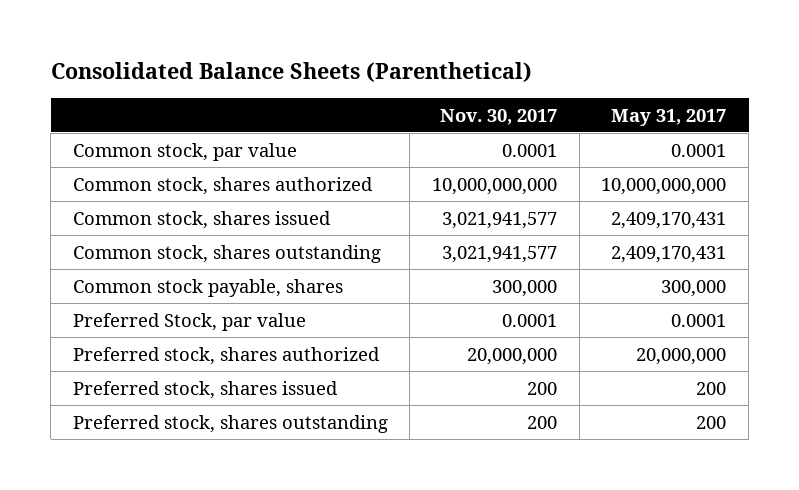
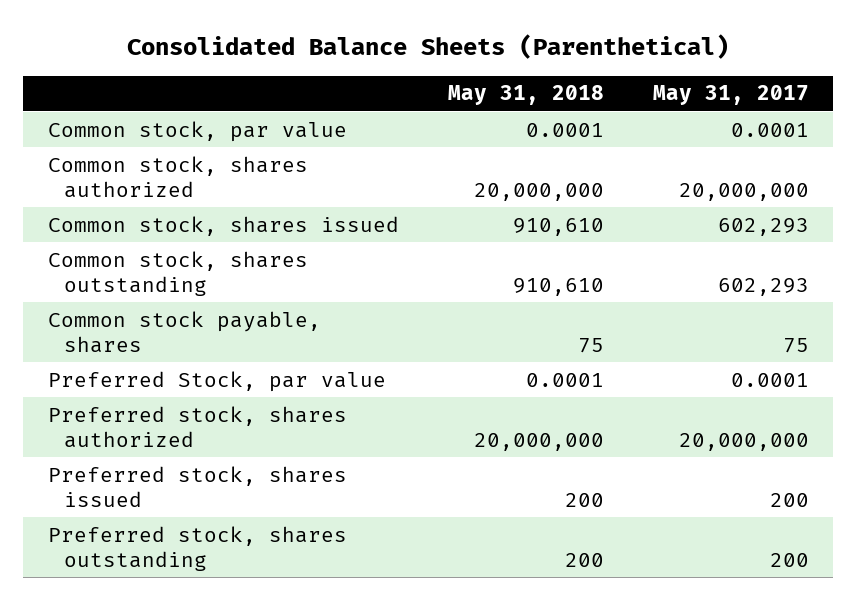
[440,108,558,125] Nov. 30, 2017 -> none
none -> [447,85,604,106] May 31, 2018
[601,177,727,195] 10,000,000,000 -> [678,182,809,201] 20,000,000
[611,211,727,229] 2,409,170,431 -> [717,217,809,236] 602,293
[611,245,727,263] 2,409,170,431 -> [717,277,809,296] 602,293
[661,279,727,297] 300,000 -> [782,337,809,353] 75

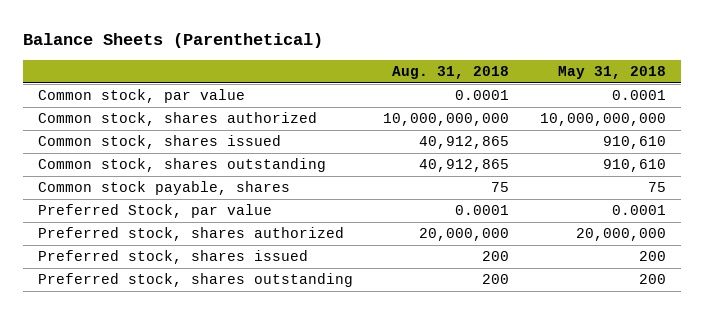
[127,34,730,60] Consolidated Balance Sheets (Parenthetical) -> [22,33,323,49] Balance Sheets (Parenthetical)
[652,85,809,106] May 31, 2017 -> none
none -> [392,66,510,80] Aug. 31, 2018
[473,182,604,201] 20,000,000 -> [539,113,666,127] 10,000,000,000

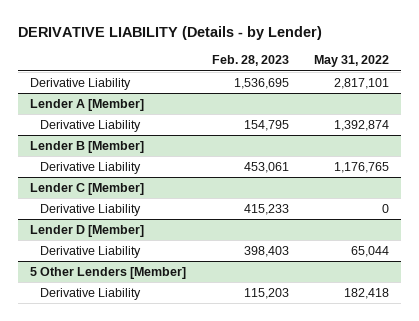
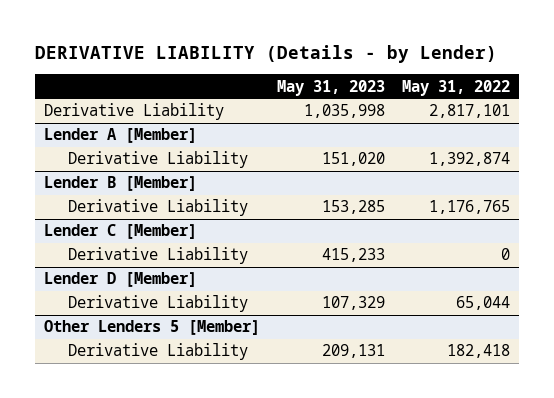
[211,55,289,67] Feb. 28, 2023 -> none
none -> [277,79,386,96] May 31, 2023
[30,266,187,279] 5 Other Lenders [Member] -> [43,320,260,336] Other Lenders 5 [Member]

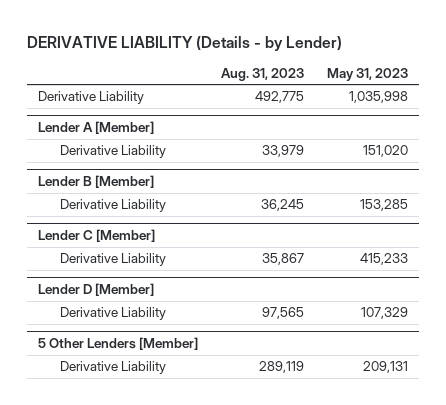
[402,79,511,96] May 31, 2022 -> none
none -> [220,67,304,81] Aug. 31, 2023
[43,320,260,336] Other Lenders 5 [Member] -> [38,337,199,351] 5 Other Lenders [Member]

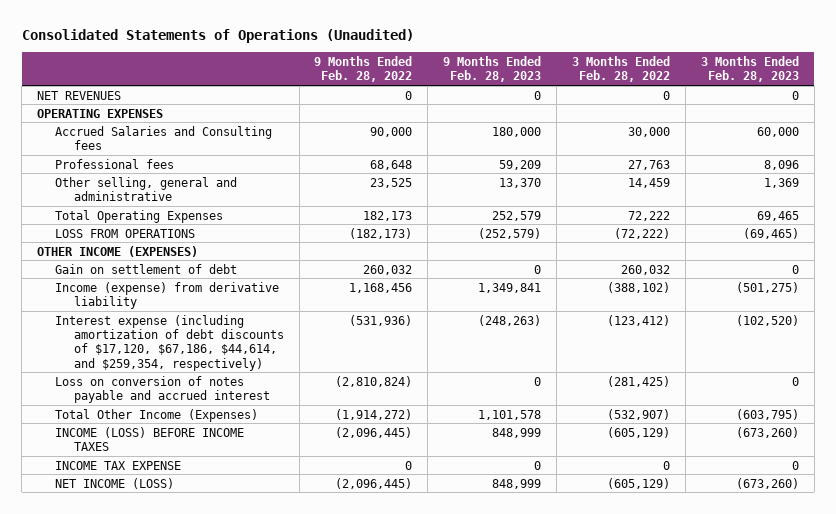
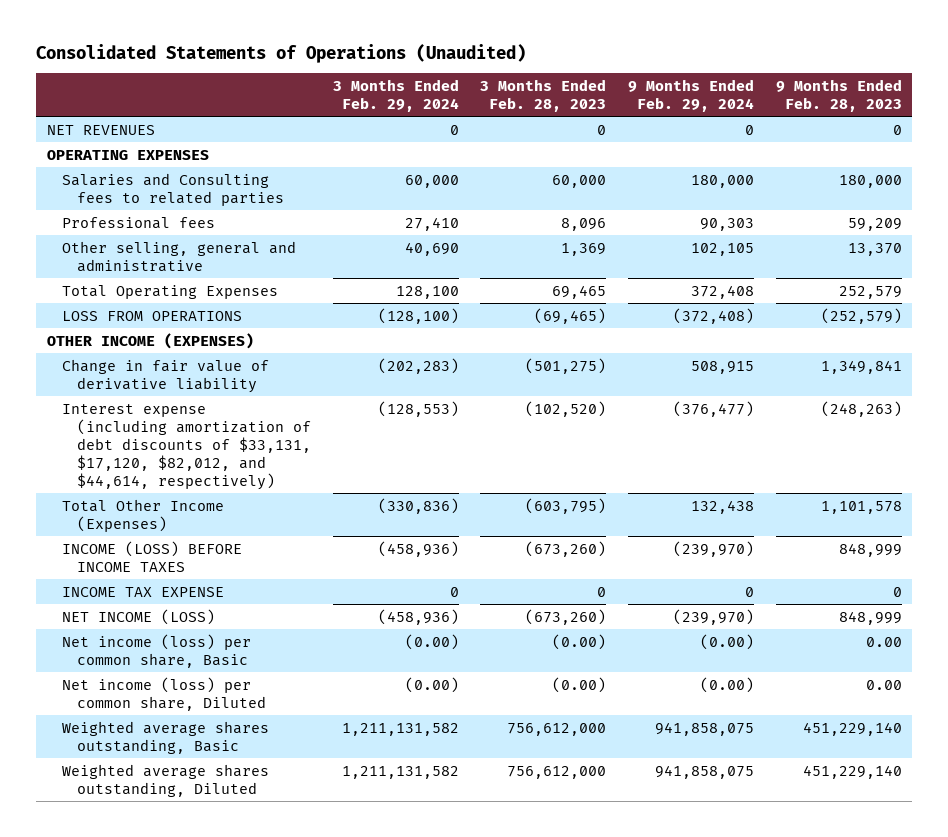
[314,56,413,83] 9 Months Ended Feb. 28, 2022 -> none
[572,56,671,83] 3 Months Ended Feb. 28, 2022 -> none
none -> [332,78,459,112] 3 Months Ended Feb. 29, 2024
none -> [627,78,754,112] 9 Months Ended Feb. 29, 2024
[55,125,273,150] Accrued Salaries and Consulting fees -> [61,172,284,206] Salaries and Consulting fees to related parties
[55,263,238,274] Gain on settlement of debt -> none
[55,375,270,403] Loss on conversion of notes payable and accrued interest -> none
[55,281,280,309] Income (expense) from derivative liability -> [61,358,269,393] Change in fair value of derivative liability
[55,314,284,371] Interest expense (including amortization of debt discounts of $17,120, $67,186, $44,614, and $259,354, respectively) -> [61,403,311,491] Interest expense (including amortization of debt discounts of $33,131, $17,120, $82,012, and $44,614, respectively)
none -> [61,633,251,668] Net income (loss) per common share, Basic
none -> [61,676,266,711] Net income (loss) per common share, Diluted
none -> [61,720,269,754] Weighted average shares outstanding, Basic
none -> [61,763,269,797] Weighted average shares outstanding, Diluted

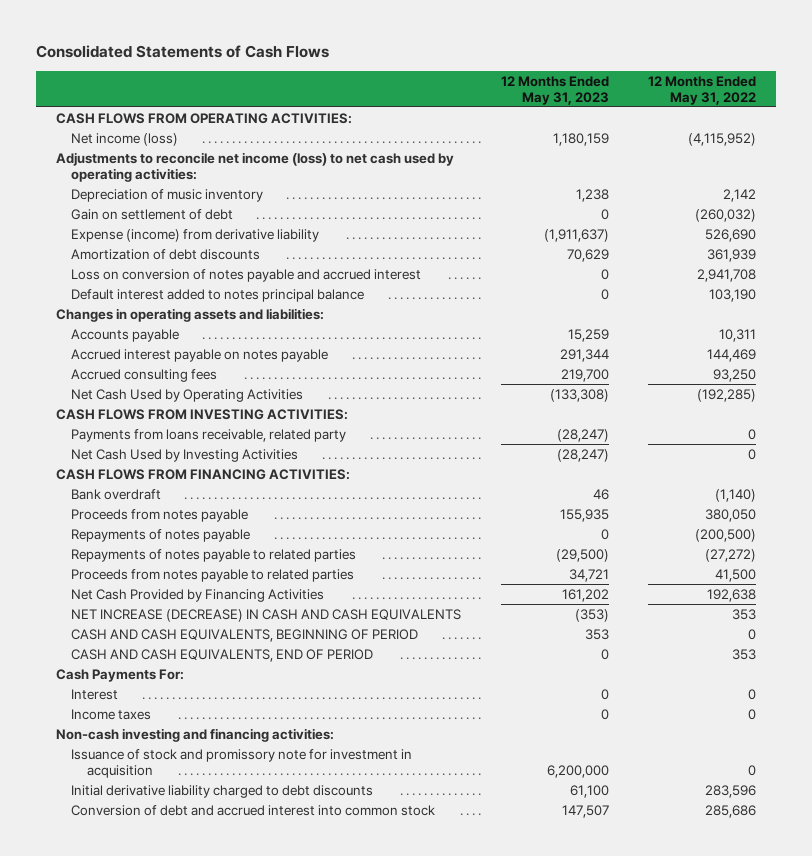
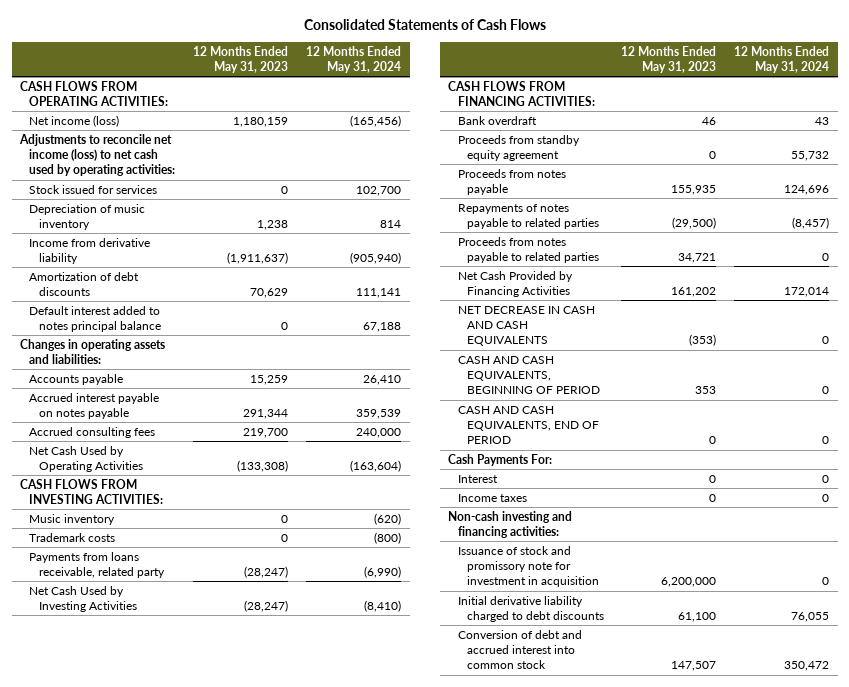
[648,75,757,105] 12 Months Ended May 31, 2022 -> none
none -> [305,45,401,74] 12 Months Ended May 31, 2024
none -> [29,184,158,194] Stock issued for services
[71,208,234,220] Gain on settlement of debt -> none
[71,228,320,242] Expense (income) from derivative liability -> [29,237,151,265] Income from derivative liability
[71,268,422,282] Loss on conversion of notes payable and accrued interest -> none
none -> [29,513,116,525] Music inventory
none -> [29,532,116,542] Trademark costs
none -> [457,134,580,162] Proceeds from standby equity agreement
[71,528,251,542] Repayments of notes payable -> none
[71,608,462,622] NET INCREASE (DECREASE) IN CASH AND CASH EQUIVALENTS -> [457,305,595,347] NET DECREASE IN CASH AND CASH EQUIVALENTS

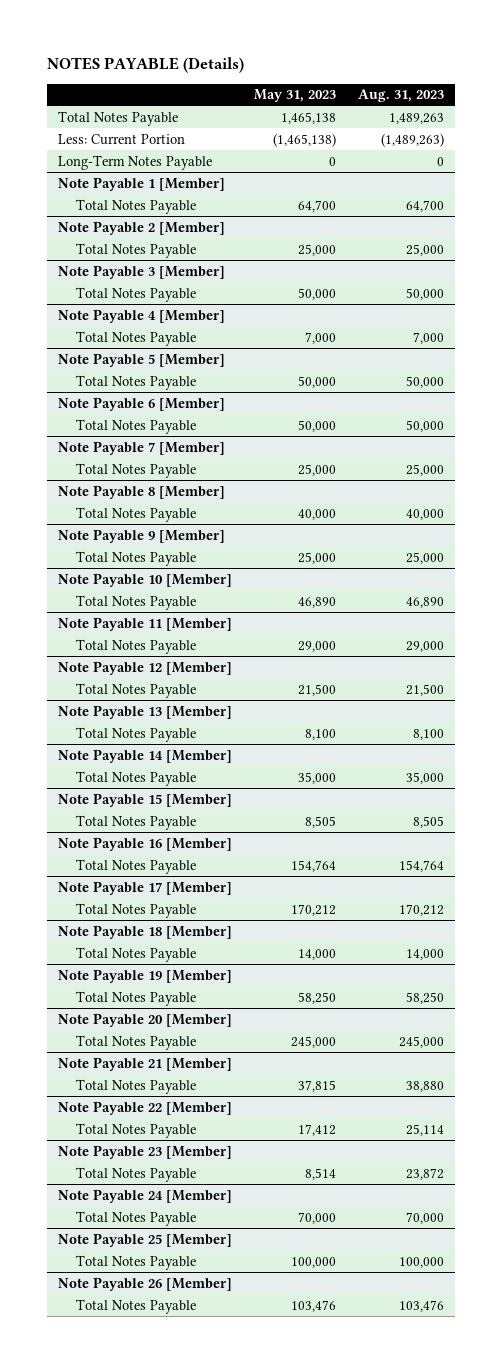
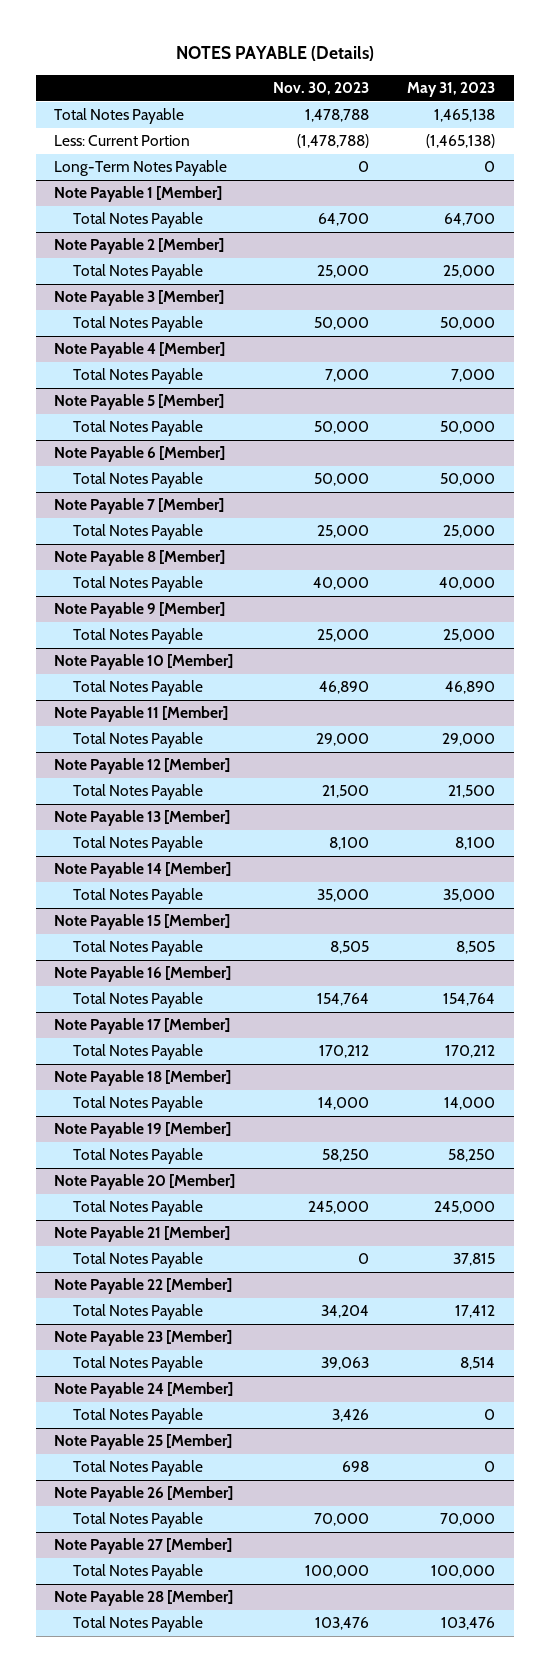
[358,89,445,103] Aug. 31, 2023 -> none
none -> [273,82,370,96] Nov. 30, 2023
[297,1211,336,1224] 70,000 -> [484,1409,496,1421] 0
[290,1256,336,1268] 100,000 -> [484,1461,496,1473] 0
none -> [73,1512,204,1529] Total Notes Payable
none -> [54,1538,233,1555] Note Payable 27 [Member]
none -> [73,1564,204,1581] Total Notes Payable
none -> [54,1590,234,1607] Note Payable 28 [Member]

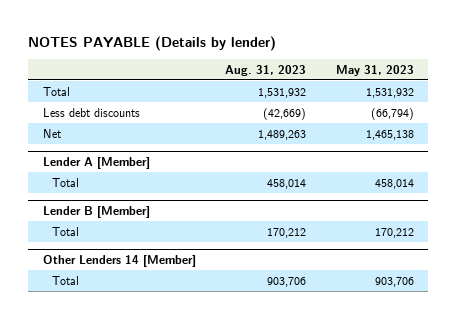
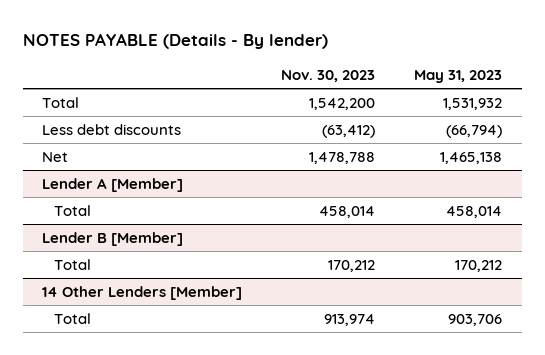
[27,35,276,51] NOTES PAYABLE (Details by lender) -> [22,32,328,49] NOTES PAYABLE (Details - By lender)
[225,64,307,76] Aug. 31, 2023 -> none
none -> [281,70,376,83] Nov. 30, 2023
[42,254,196,267] Other Lenders 14 [Member] -> [42,286,243,301] 14 Other Lenders [Member]

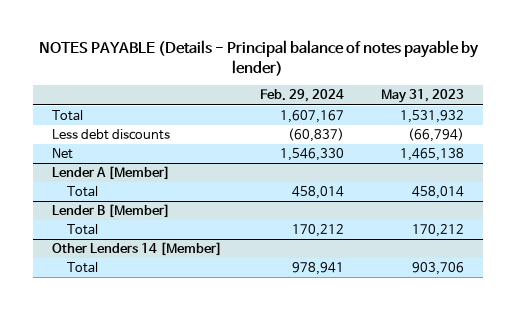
[22,32,328,49] NOTES PAYABLE (Details - By lender) -> [39,39,480,76] NOTES PAYABLE (Details - Principal balance of notes payable by lender)
[281,70,376,83] Nov. 30, 2023 -> none
none -> [259,89,344,103] Feb. 29, 2024
[42,286,243,301] 14 Other Lenders [Member] -> [52,242,223,257] Other Lenders 14 [Member]

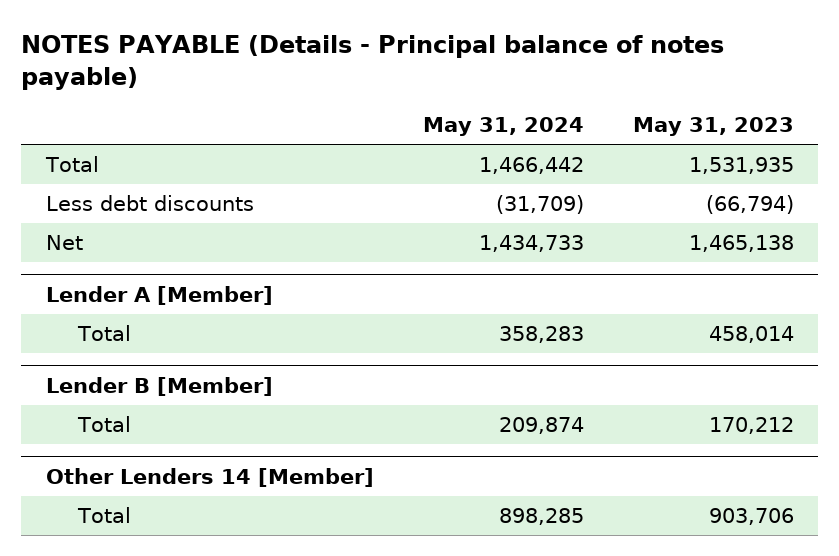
[39,39,480,76] NOTES PAYABLE (Details - Principal balance of notes payable by lender) -> [21,34,725,90] NOTES PAYABLE (Details - Principal balance of notes payable)
[259,89,344,103] Feb. 29, 2024 -> none
none -> [422,117,584,137] May 31, 2024
[400,110,465,124] 1,531,932 -> [688,157,794,175] 1,531,935

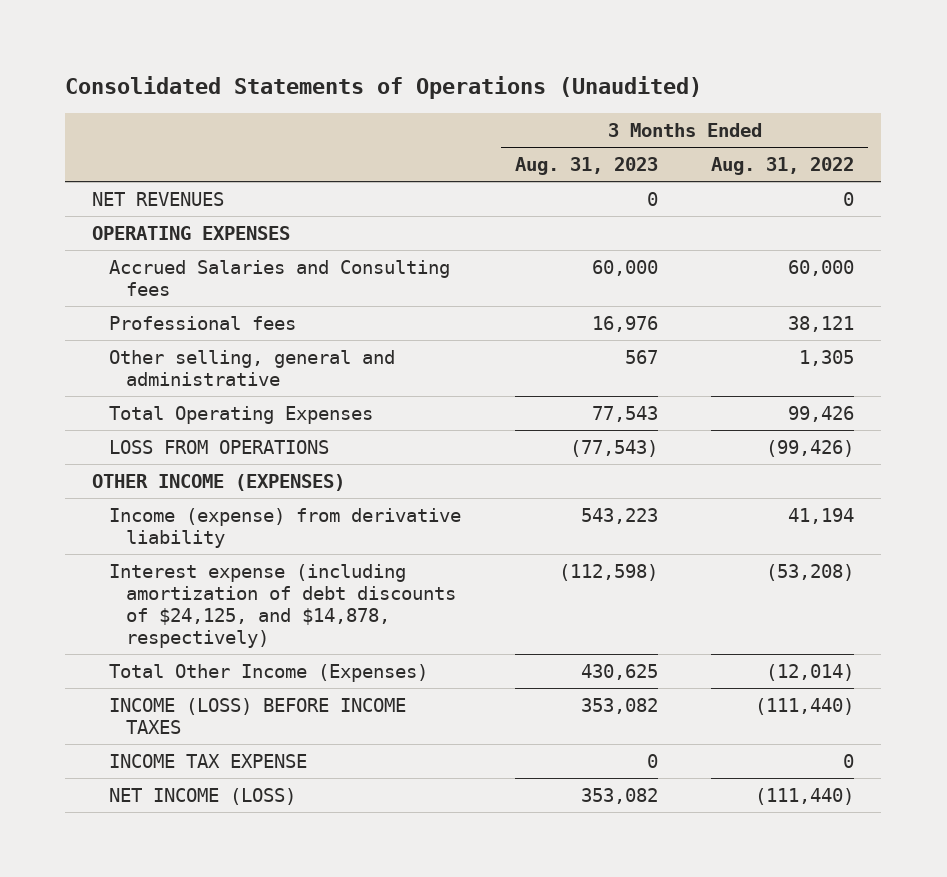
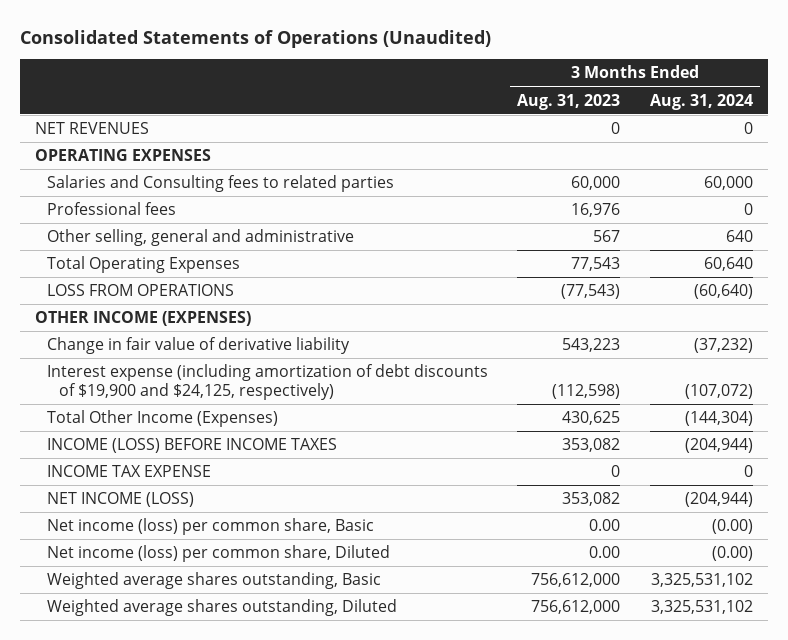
[711,156,855,175] Aug. 31, 2022 -> none
none -> [649,93,753,110] Aug. 31, 2024
[109,259,451,296] Accrued Salaries and Consulting fees -> [46,175,394,193] Salaries and Consulting fees to related parties
[109,507,462,548] Income (expense) from derivative liability -> [46,337,350,355] Change in fair value of derivative liability
[109,563,456,648] Interest expense (including amortization of debt discounts of $24,125, and $14,878, respectively) -> [46,364,488,400] Interest expense (including amortization of debt discounts of $19,900 and $24,125, respectively)
none -> [46,518,374,536] Net income (loss) per common share, Basic
none -> [46,545,390,563] Net income (loss) per common share, Diluted
none -> [46,572,381,590] Weighted average shares outstanding, Basic
none -> [46,599,397,617] Weighted average shares outstanding, Diluted

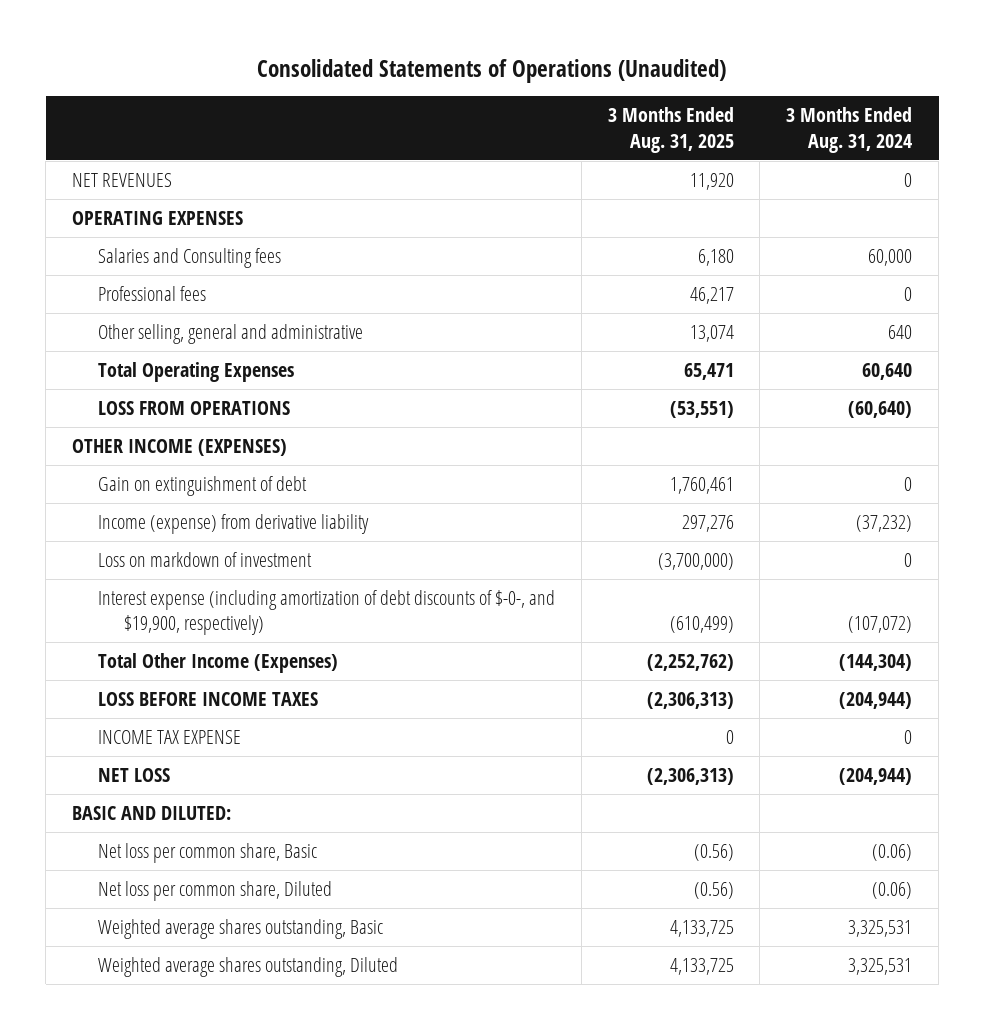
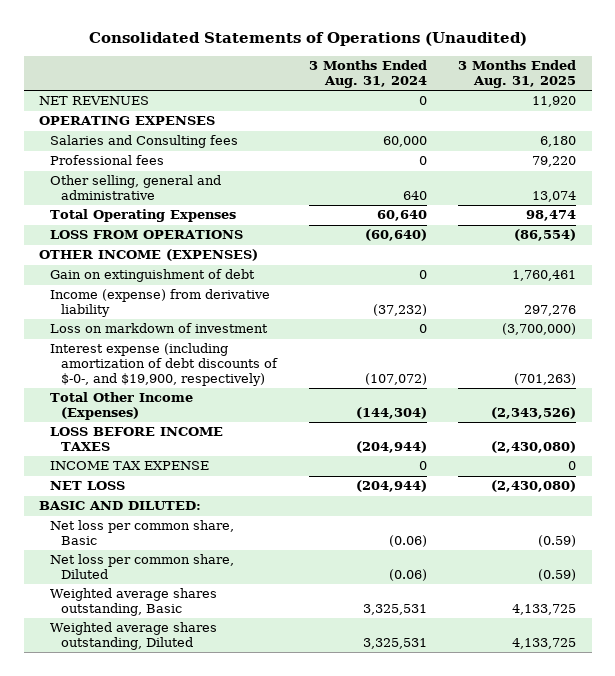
[689,287,734,305] 46,217 -> [531,156,576,168] 79,220
[683,363,734,381] 65,471 -> [525,210,576,222] 98,474
[669,401,734,419] (53,551) -> [513,229,576,242] (86,554)
[669,616,734,634] (610,499) -> [513,373,576,386] (701,263)
[646,654,734,672] (2,252,762) -> [490,407,576,420] (2,343,526)
[646,692,734,710] (2,306,313) -> [490,441,576,454] (2,430,080)
[646,768,734,786] (2,306,313) -> [490,480,576,493] (2,430,080)
[693,844,734,862] (0.56) -> [537,535,576,548] (0.59)
[693,882,734,900] (0.56) -> [537,569,576,582] (0.59)

